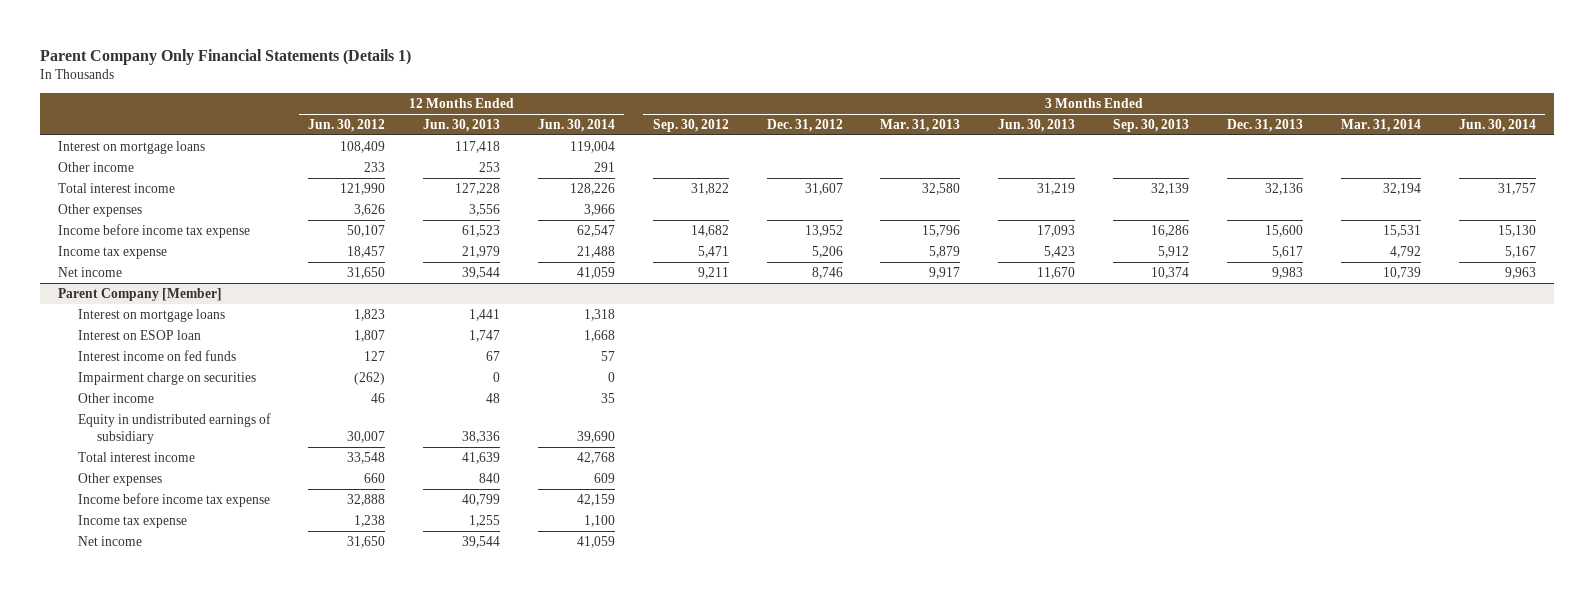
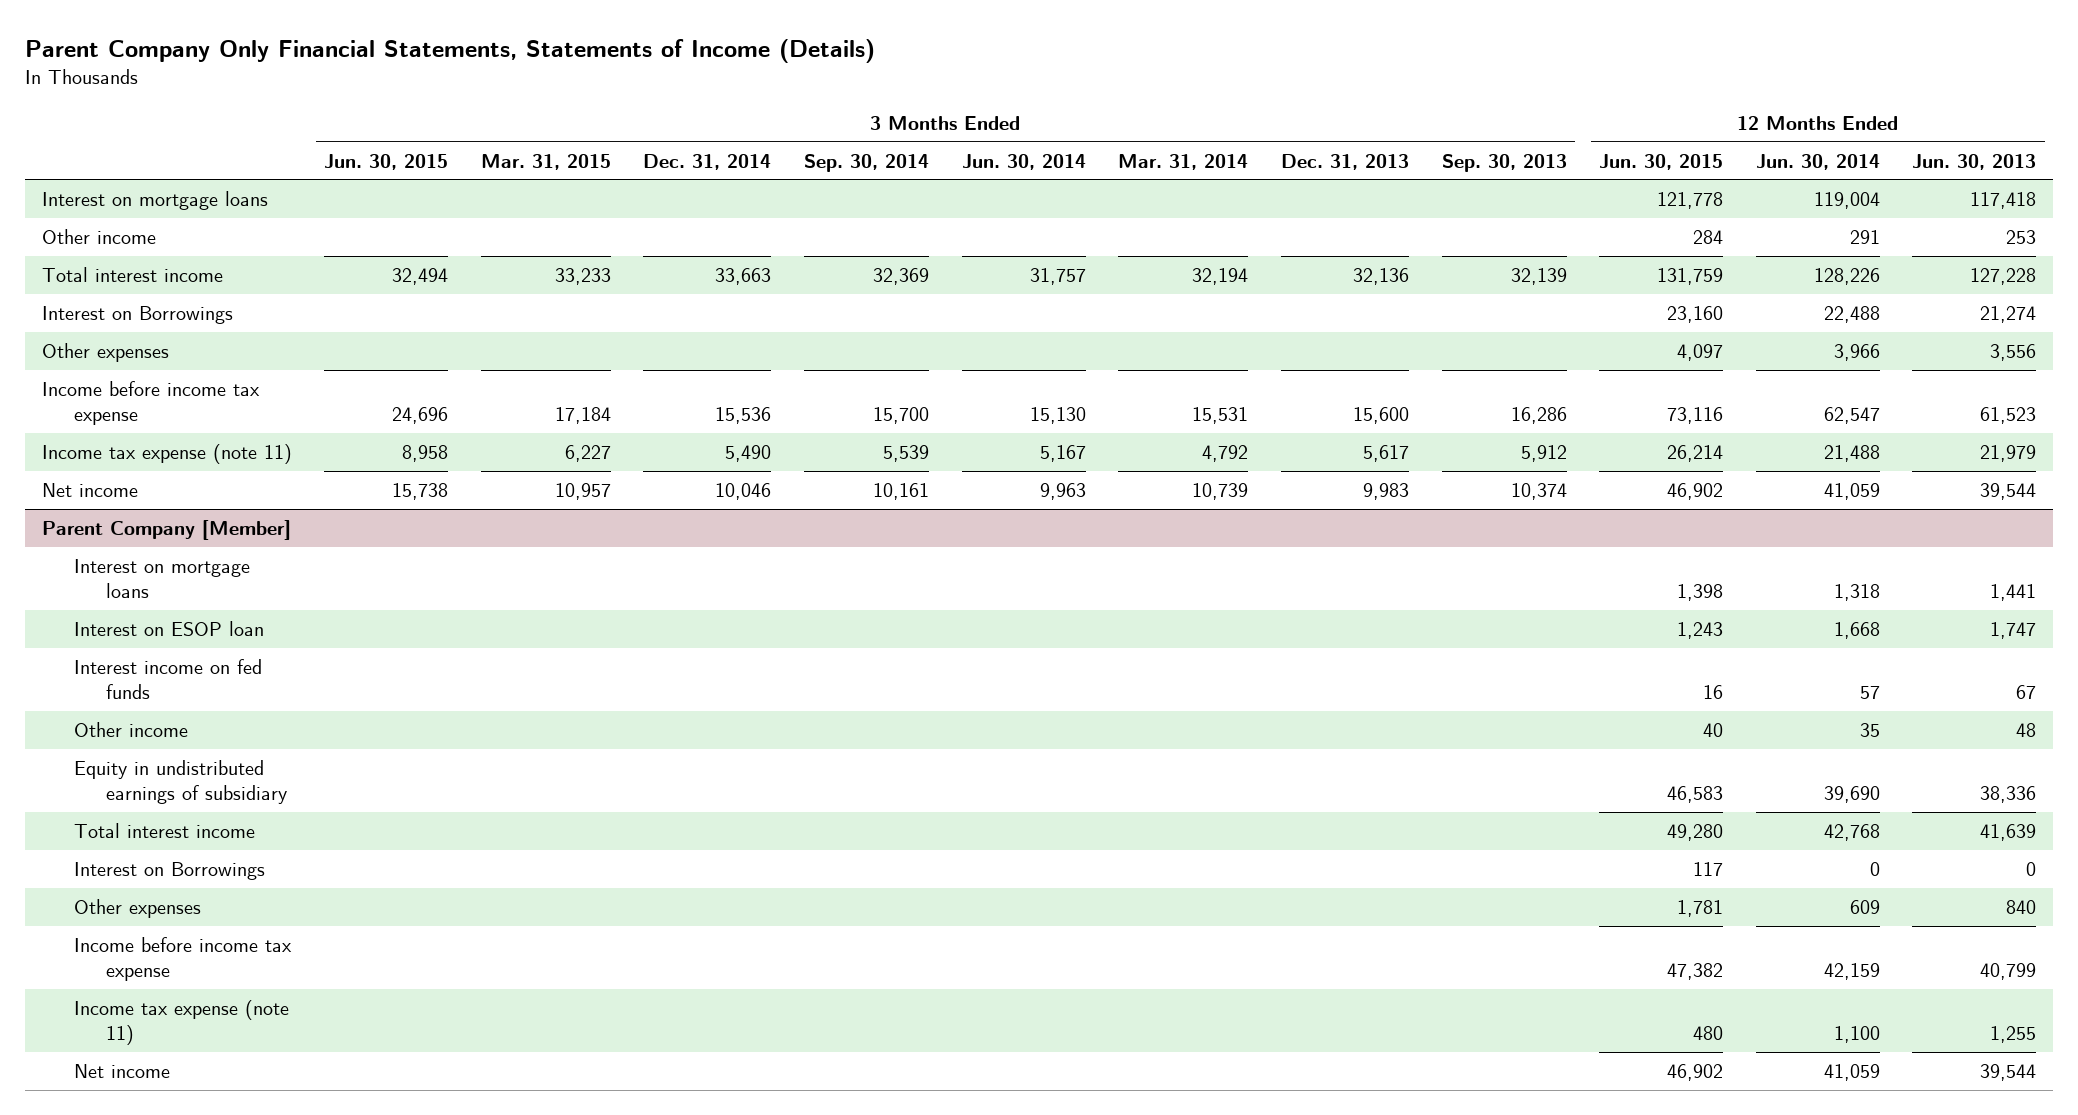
[39,48,411,65] Parent Company Only Financial Statements (Details 1) -> [25,38,876,63] Parent Company Only Financial Statements, Statements of Income (Details)
[308,118,386,132] Jun. 30, 2012 -> none
[652,118,729,132] Sep. 30, 2012 -> none
[766,118,843,132] Dec. 31, 2012 -> none
[880,118,961,132] Mar. 31, 2013 -> none
[998,118,1076,132] Jun. 30, 2013 -> none
none -> [324,153,449,170] Jun. 30, 2015
none -> [480,153,611,170] Mar. 31, 2015
none -> [643,153,772,170] Dec. 31, 2014
none -> [804,153,930,172] Sep. 30, 2014
none -> [1599,153,1724,170] Jun. 30, 2015
none -> [41,305,233,324] Interest on Borrowings
[58,245,168,259] Income tax expense -> [41,443,292,464] Income tax expense (note 11)
[77,371,256,385] Impairment charge on securities -> none
none -> [73,861,265,880] Interest on Borrowings
[77,514,187,528] Income tax expense -> [73,999,289,1046] Income tax expense (note 11)

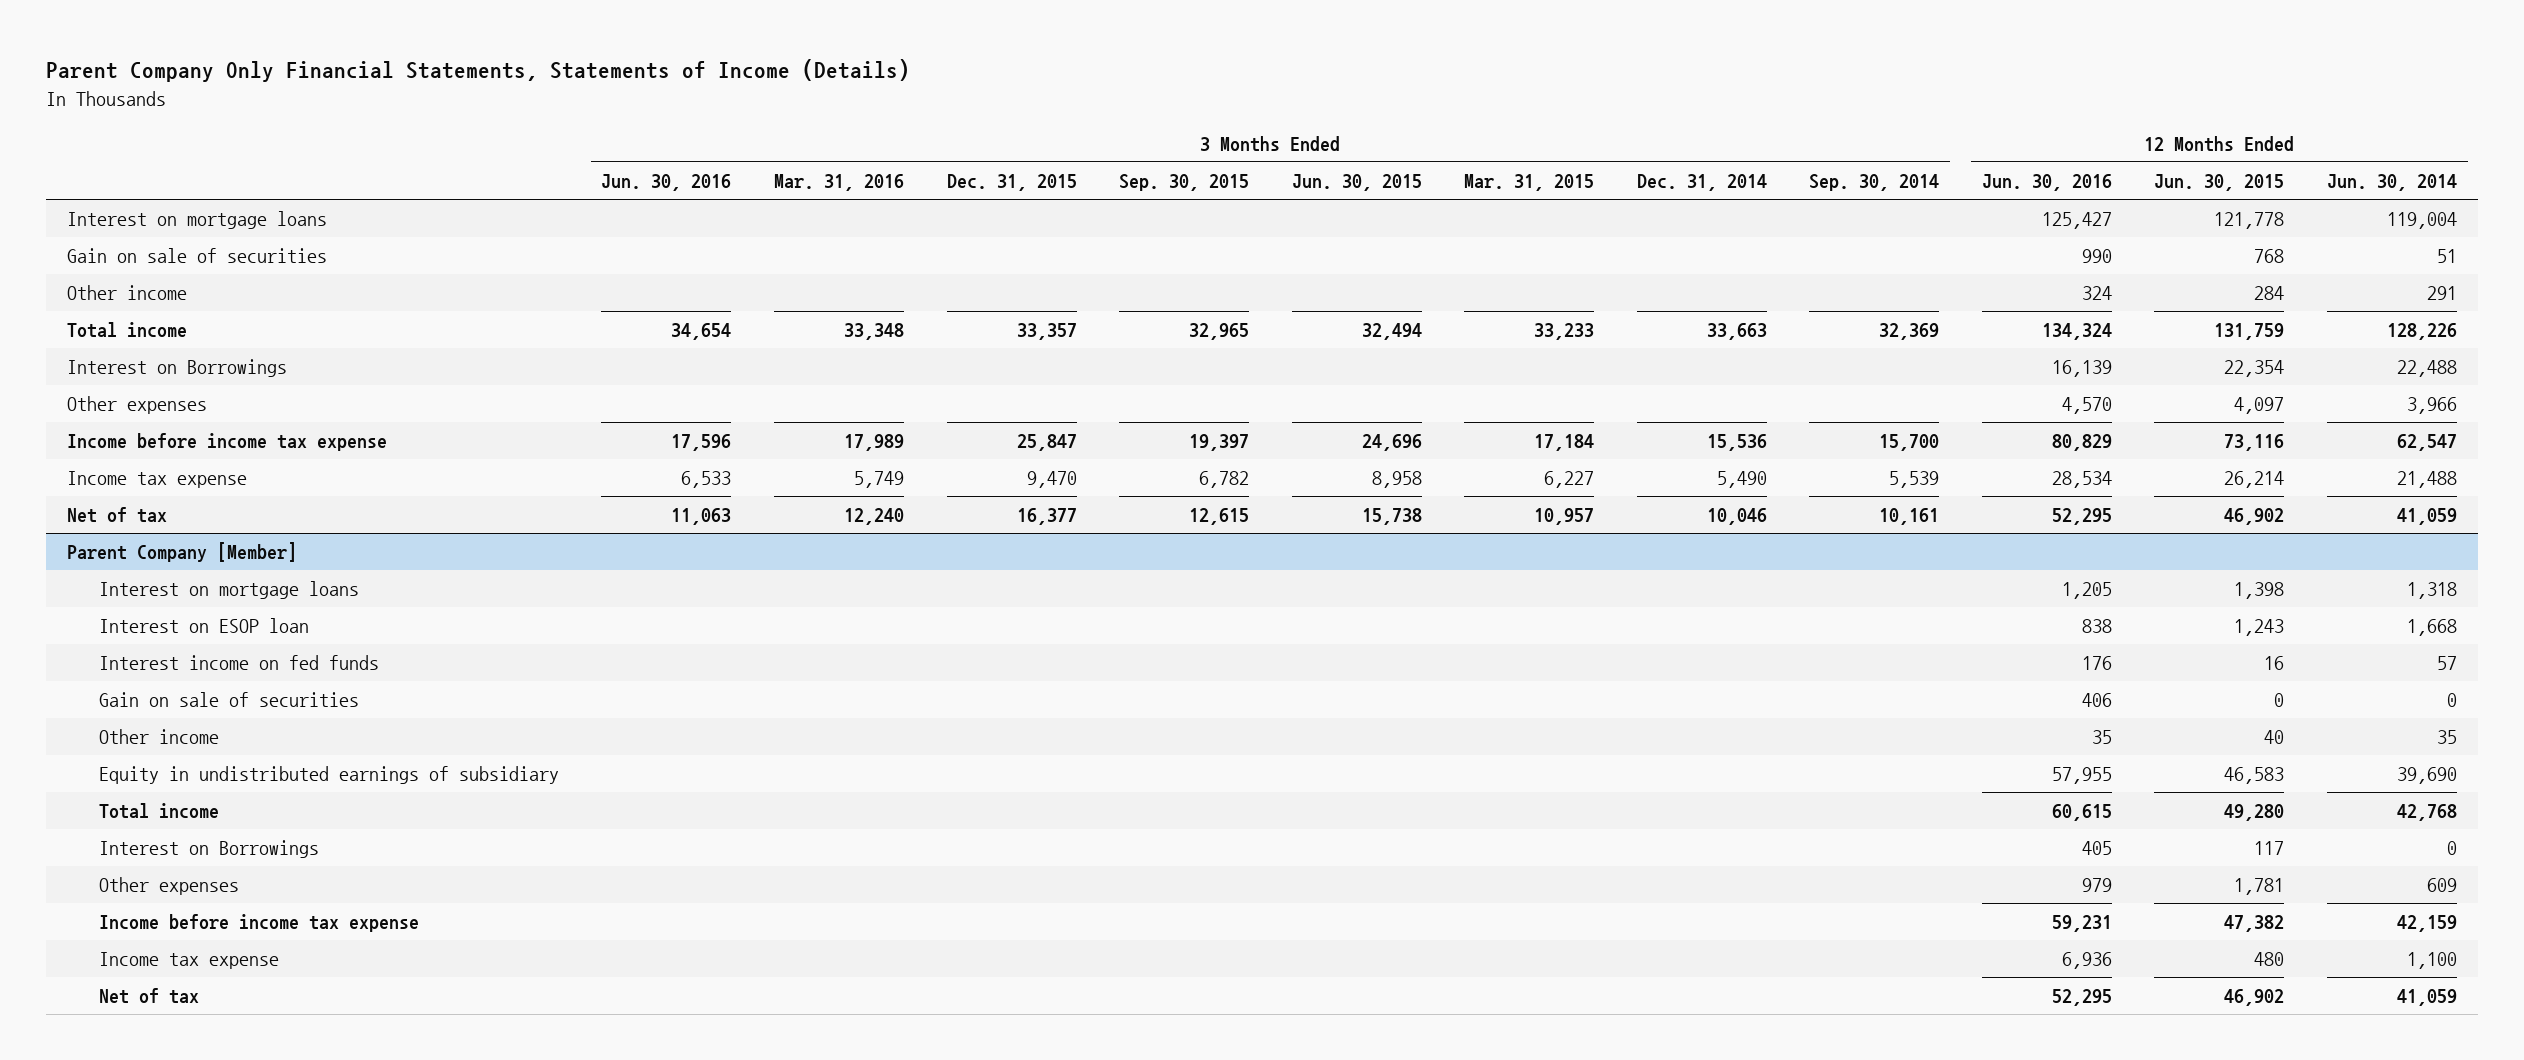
[961,153,1086,170] Jun. 30, 2014 -> none
[1118,153,1249,170] Mar. 31, 2014 -> none
[1280,153,1409,170] Dec. 31, 2013 -> none
[1441,153,1567,172] Sep. 30, 2013 -> none
[1912,153,2037,170] Jun. 30, 2013 -> none
none -> [601,173,732,191] Jun. 30, 2016
none -> [773,173,904,191] Mar. 31, 2016
none -> [946,173,1077,191] Dec. 31, 2015
none -> [1119,173,1250,191] Sep. 30, 2015
none -> [1981,173,2112,191] Jun. 30, 2016
none -> [67,248,328,264] Gain on sale of securities
[41,266,223,282] Total interest income -> [67,322,188,339] Total income
[1667,305,1724,323] 23,160 -> [2224,360,2285,378] 22,354
[41,443,292,464] Income tax expense (note 11) -> [67,471,248,489] Income tax expense
[41,482,138,497] Net income -> [67,507,168,524] Net of tax
none -> [98,692,359,708] Gain on sale of securities
[73,822,255,838] Total interest income -> [98,803,219,820] Total income
[73,999,289,1046] Income tax expense (note 11) -> [98,952,279,970] Income tax expense
[73,1063,170,1078] Net income -> [98,988,199,1005] Net of tax

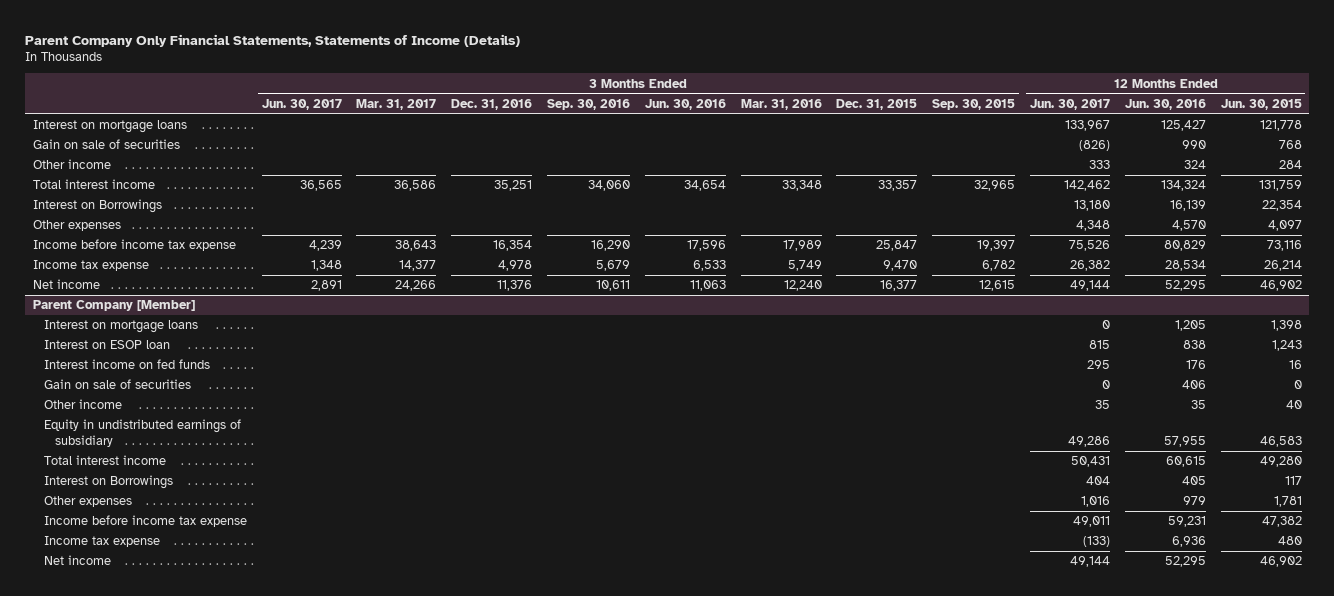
[1291,173,1422,191] Jun. 30, 2015 -> none
[1464,173,1595,191] Mar. 31, 2015 -> none
[1636,173,1767,191] Dec. 31, 2014 -> none
[1809,173,1940,191] Sep. 30, 2014 -> none
[2326,173,2457,191] Jun. 30, 2014 -> none
none -> [261,99,342,111] Jun. 30, 2017
none -> [356,99,437,111] Mar. 31, 2017
none -> [451,99,533,111] Dec. 31, 2016
none -> [547,99,631,111] Sep. 30, 2016
none -> [1029,99,1110,111] Jun. 30, 2017
[67,322,188,339] Total income -> [32,179,155,190] Total interest income
[67,507,168,524] Net of tax -> [32,279,100,290] Net income
[98,803,219,820] Total income -> [43,455,166,466] Total interest income
[98,988,199,1005] Net of tax -> [43,555,111,566] Net income

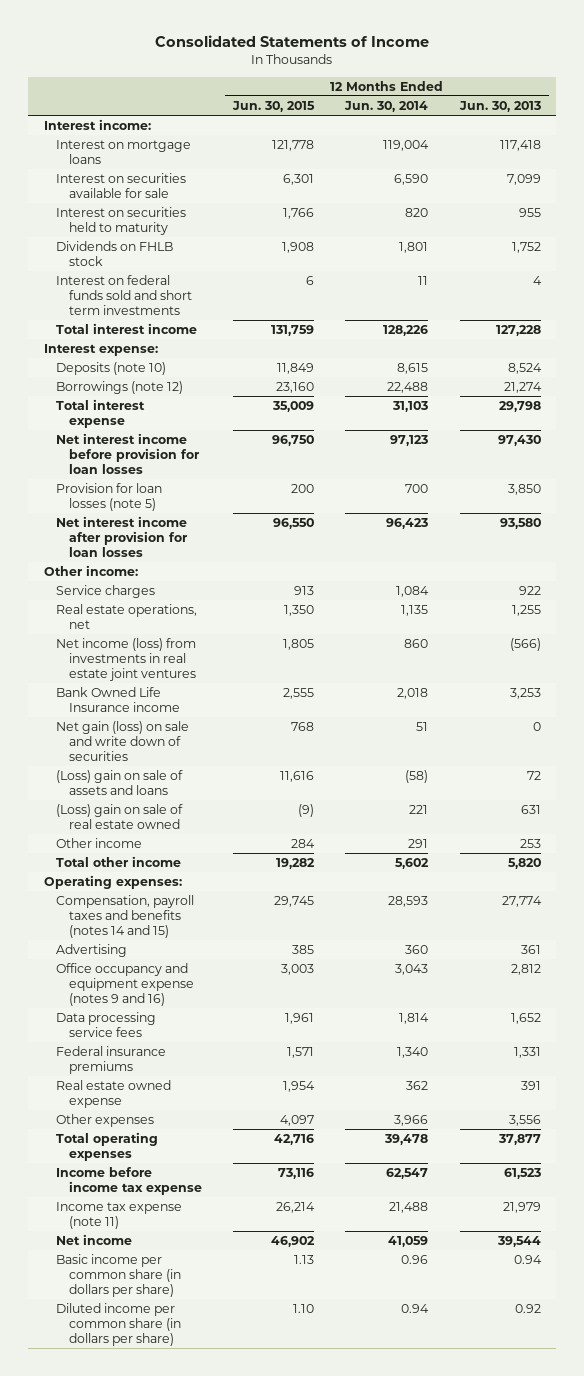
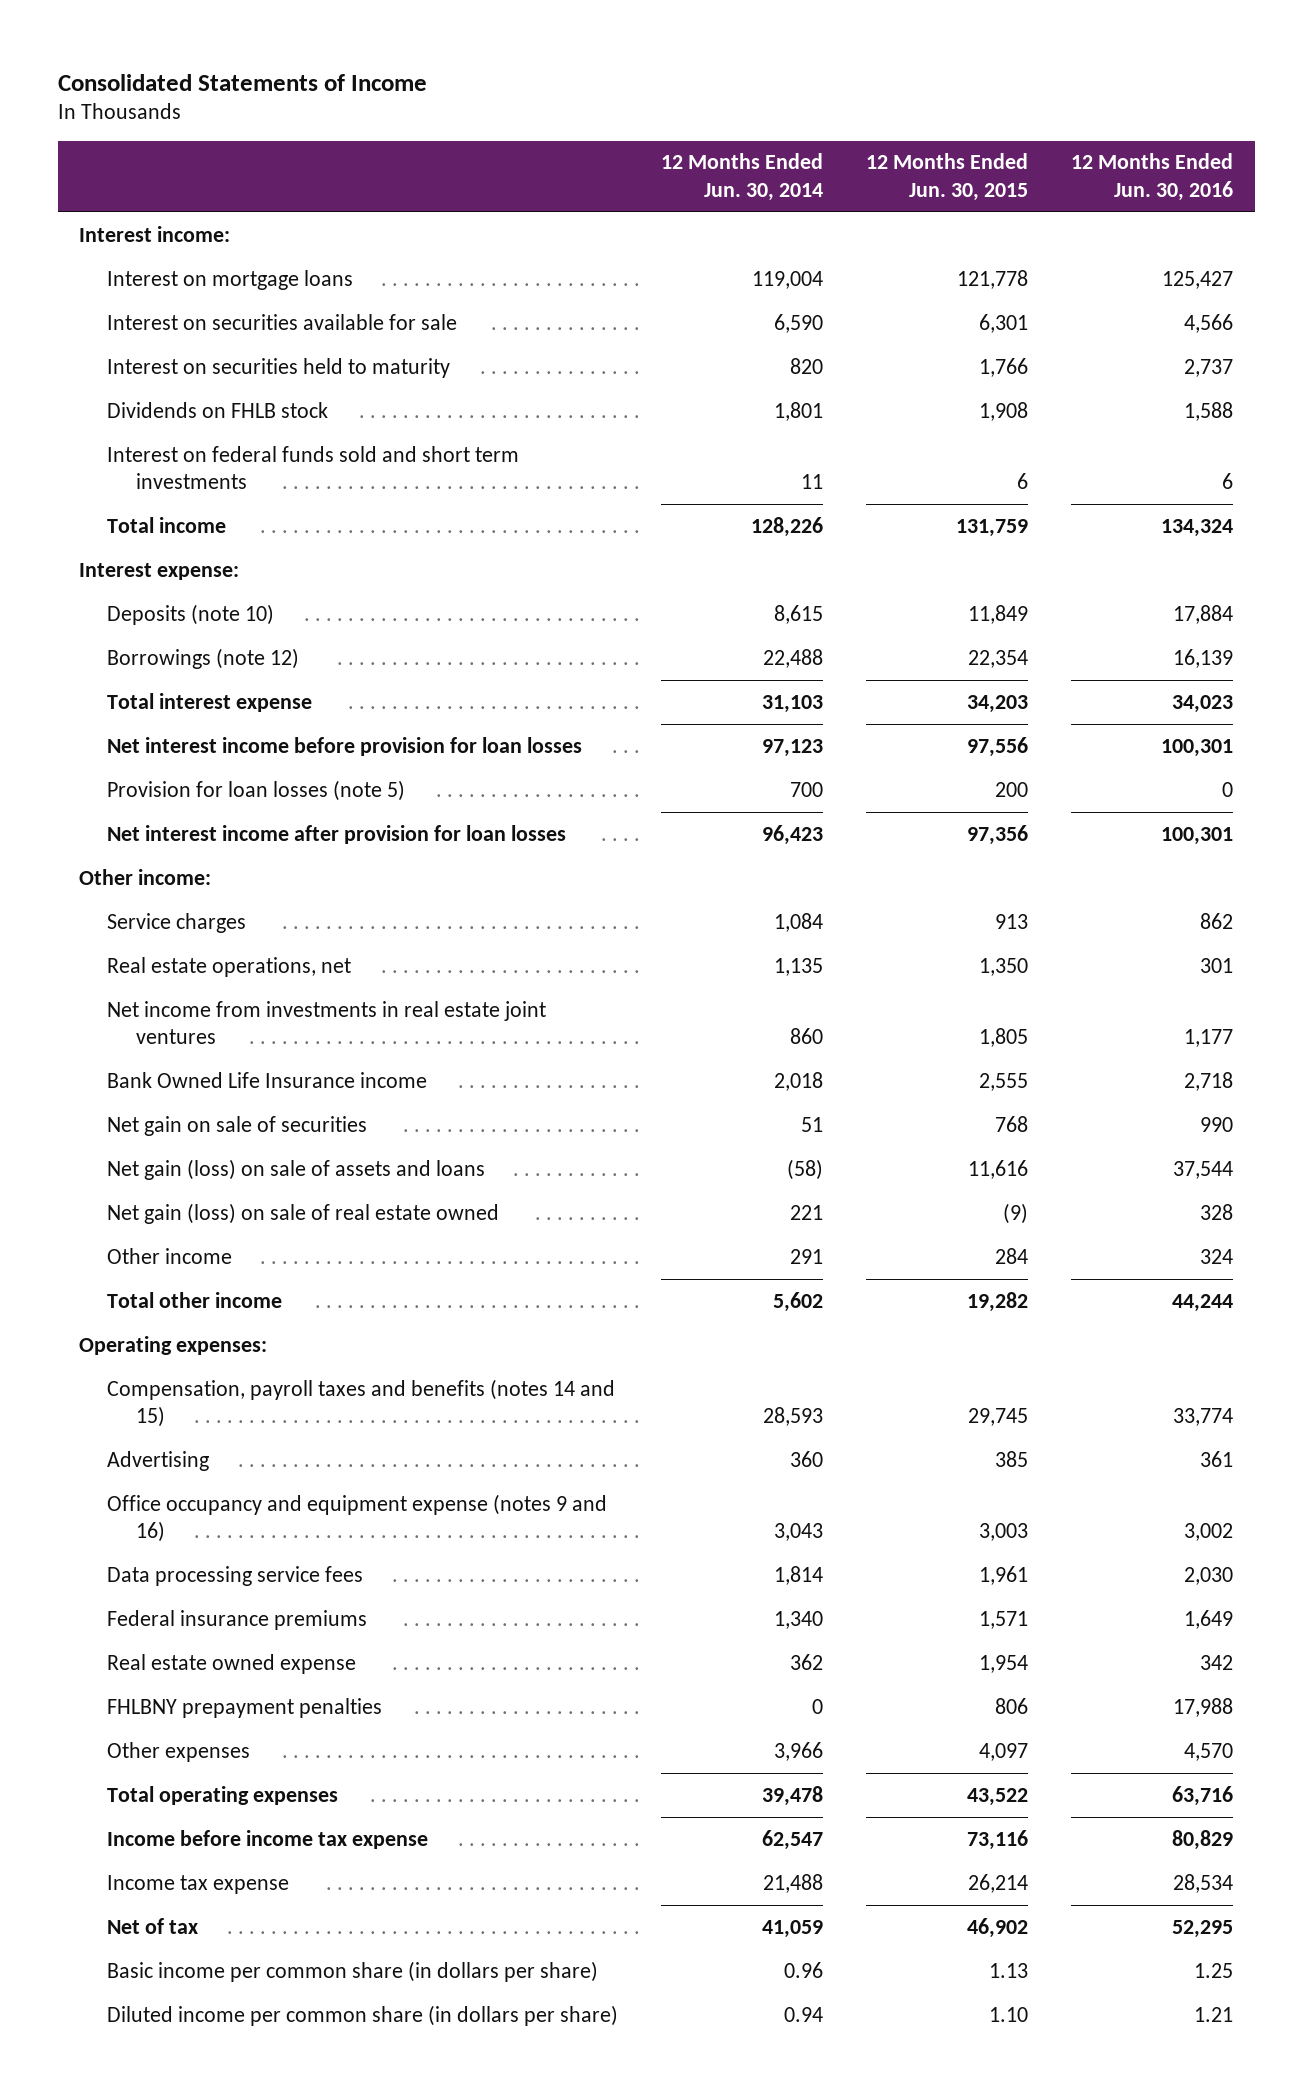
[458,100,541,112] Jun. 30, 2013 -> none
none -> [1071,153,1234,201] 12 Months Ended Jun. 30, 2016
[56,323,198,335] Total interest income -> [107,516,227,533] Total income
[275,382,314,394] 23,160 -> [968,649,1029,668] 22,354
[271,401,314,413] 35,009 -> [967,694,1029,713] 34,203
[271,435,314,447] 96,750 -> [967,736,1029,757] 97,556
[272,518,314,530] 96,550 -> [967,824,1029,845] 97,356
[56,638,197,681] Net income (loss) from investments in real estate joint ventures -> [107,1000,547,1045] Net income from investments in real estate joint ventures
[56,721,190,761] Net gain (loss) on sale and write down of securities -> [107,1115,368,1136] Net gain on sale of securities
[56,770,184,795] (Loss) gain on sale of assets and loans -> [107,1158,486,1180] Net gain (loss) on sale of assets and loans
[56,804,184,829] (Loss) gain on sale of real estate owned -> [107,1202,500,1224] Net gain (loss) on sale of real estate owned
none -> [107,1697,383,1718] FHLBNY prepayment penalties
[273,1134,314,1146] 42,716 -> [967,1787,1029,1806] 43,522
[56,1202,183,1229] Income tax expense (note 11) -> [107,1874,290,1894] Income tax expense
[56,1234,133,1246] Net income -> [107,1917,199,1934] Net of tax

